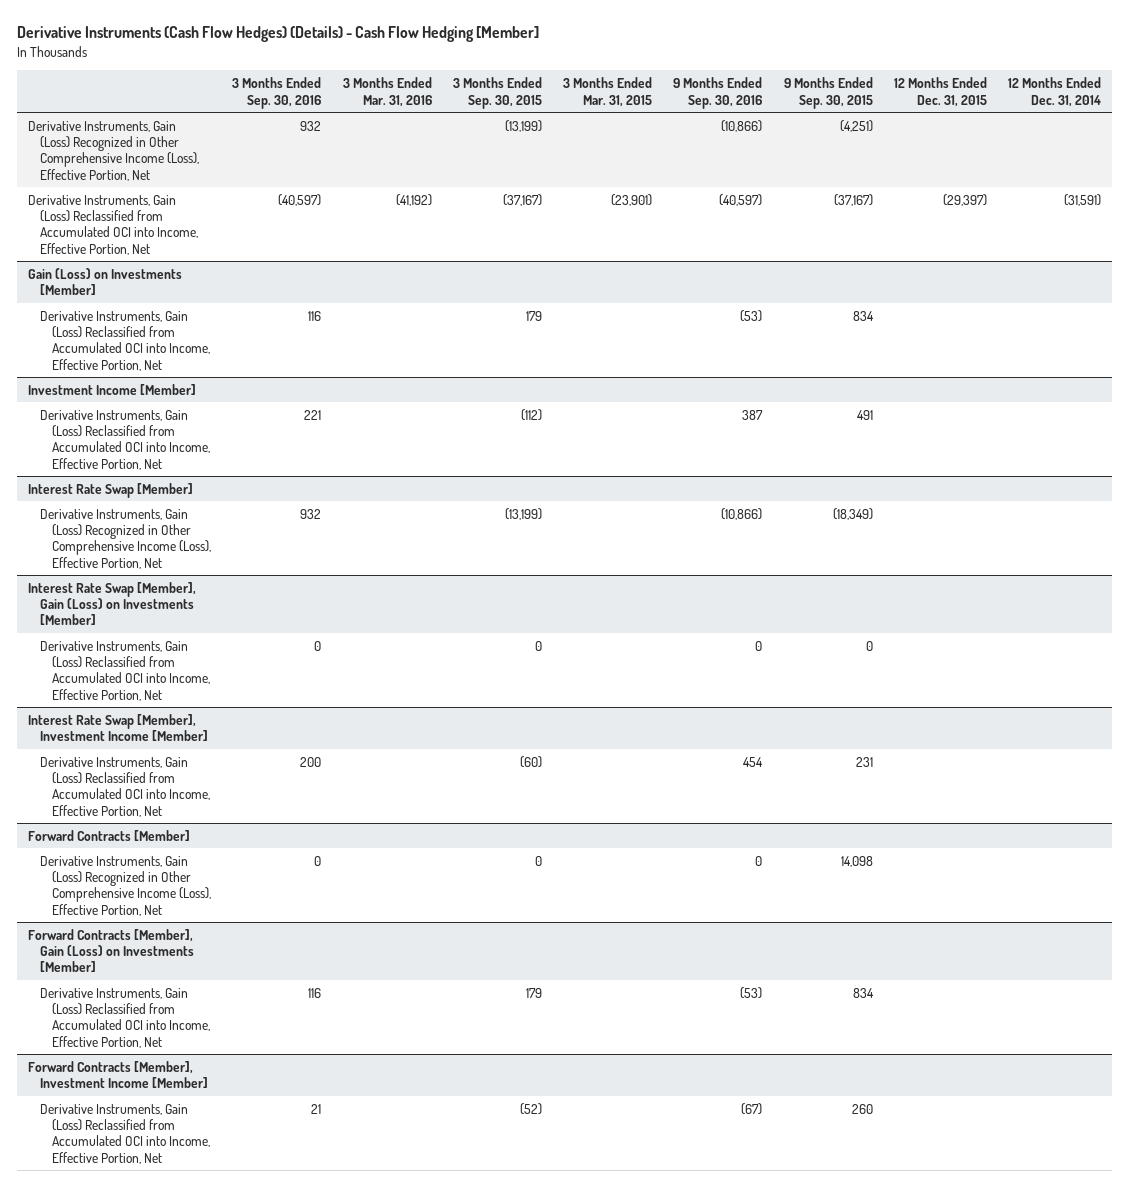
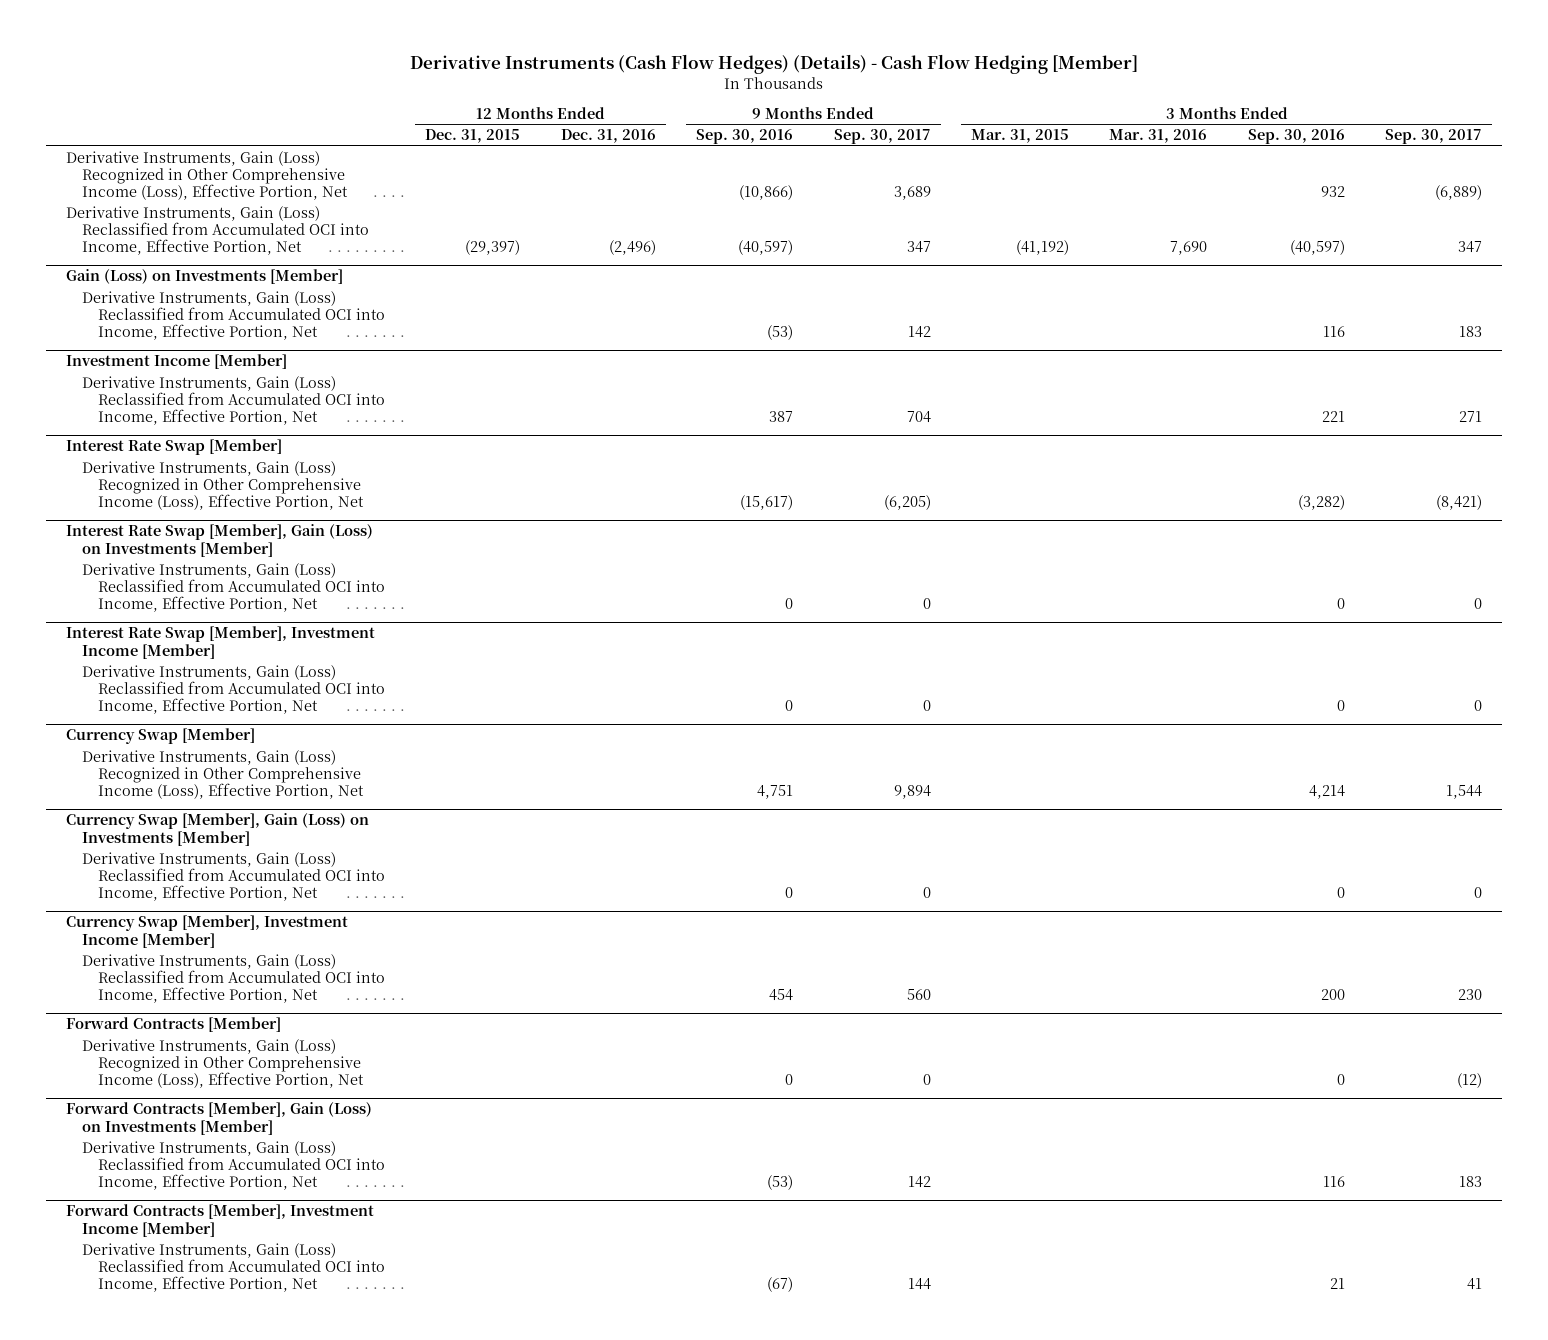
[452,77,542,109] 3 Months Ended Sep. 30, 2015 -> none
[783,77,873,109] 9 Months Ended Sep. 30, 2015 -> none
[1008,77,1102,107] 12 Months Ended Dec. 31, 2014 -> none
none -> [560,129,656,144] Dec. 31, 2016
none -> [833,129,931,145] Sep. 30, 2017
none -> [1385,129,1483,145] Sep. 30, 2017
[395,193,432,206] (41,192) -> [1170,241,1208,256] 7,690
[611,193,653,206] (23,901) -> [1015,240,1069,256] (41,192)
[300,508,322,519] 932 -> [1297,495,1345,511] (3,282)
[721,507,763,520] (10,866) -> [740,495,794,511] (15,617)
none -> [82,664,386,715] Derivative Instruments, Gain (Loss) Reclassified from Accumulated OCI into Income, Effective Portion, Net
none -> [66,728,256,745] Currency Swap [Member]
none -> [82,749,365,800] Derivative Instruments, Gain (Loss) Recognized in Other Comprehensive Income (Loss), Effective Portion, Net
none -> [66,813,370,846] Currency Swap [Member], Gain (Loss) on Investments [Member]
none -> [82,851,386,902] Derivative Instruments, Gain (Loss) Reclassified from Accumulated OCI into Income, Effective Portion, Net
none -> [66,915,349,948] Currency Swap [Member], Investment Income [Member]

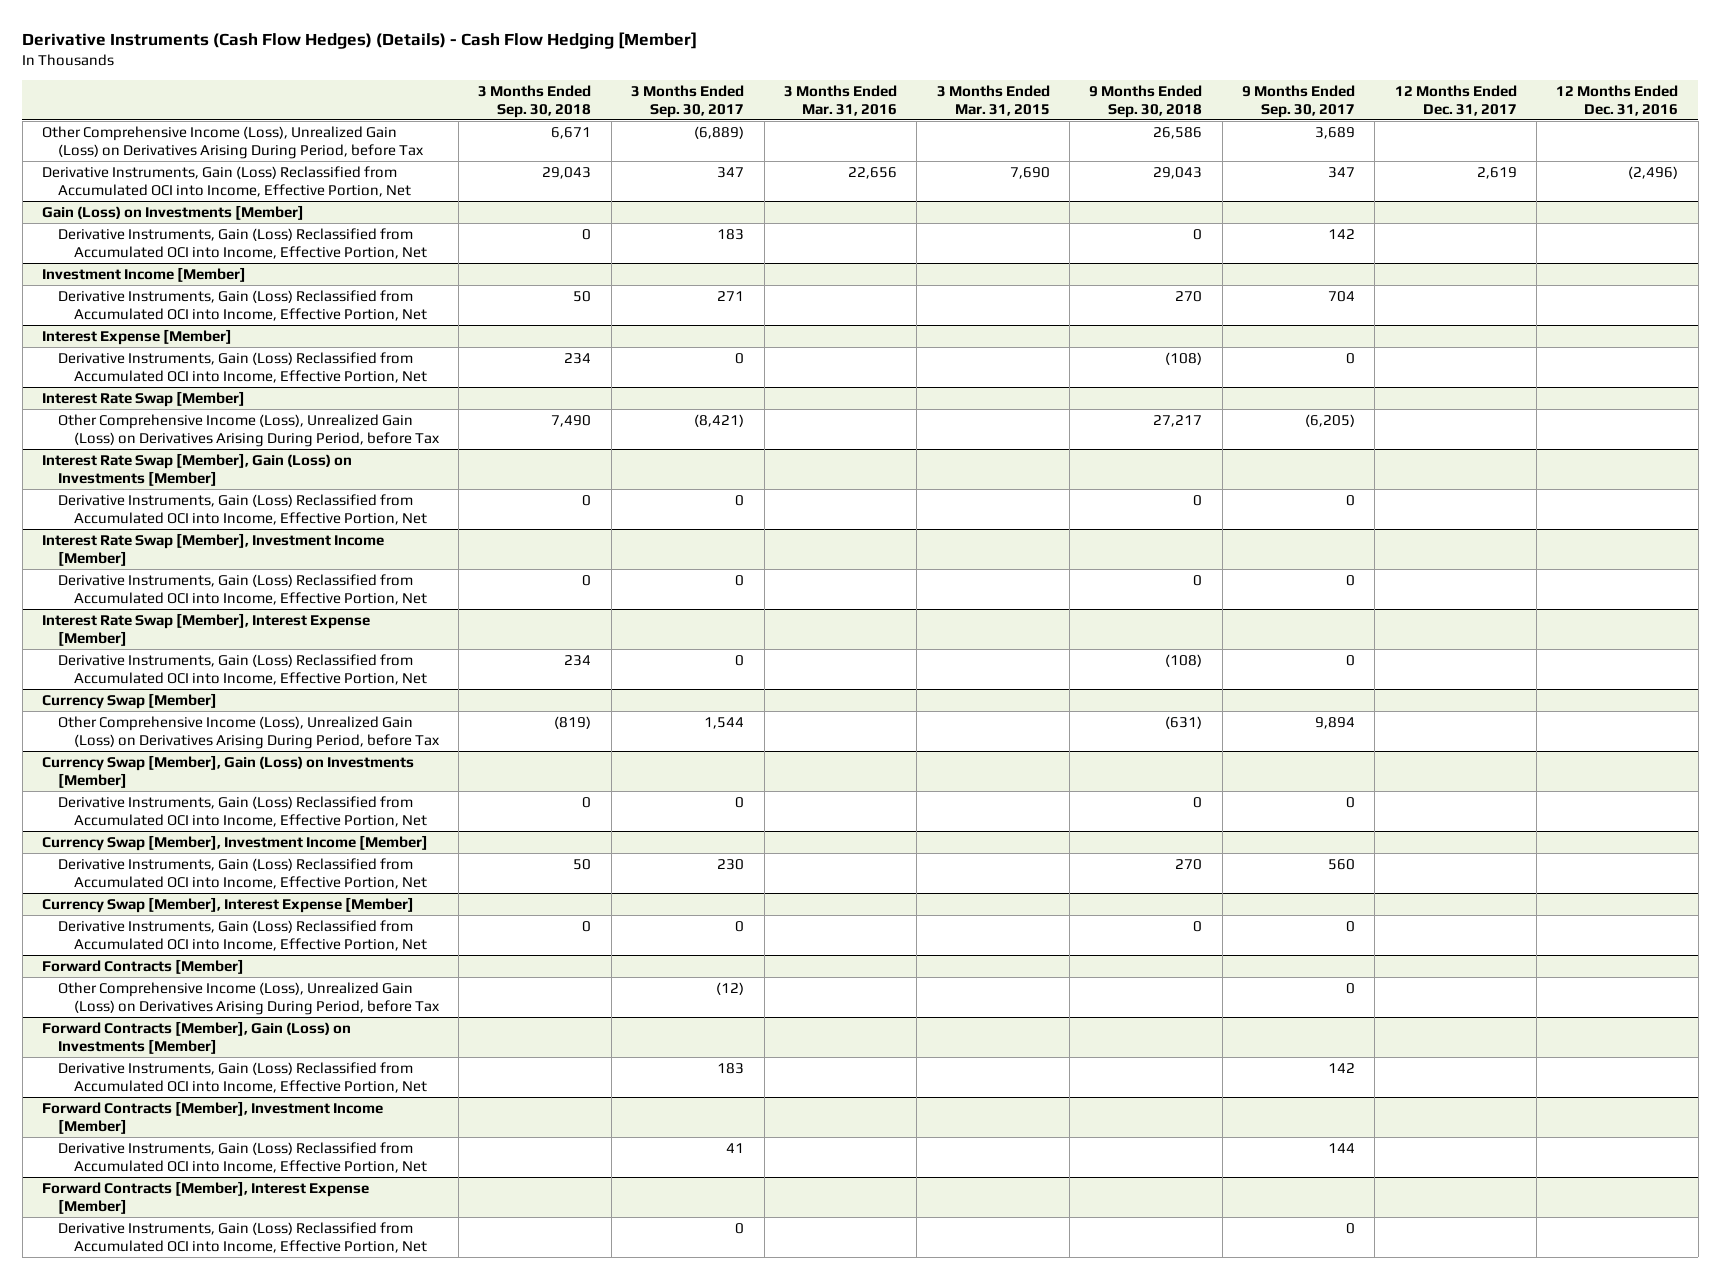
[425,129,521,144] Dec. 31, 2015 -> none
[696,129,794,145] Sep. 30, 2016 -> none
[1247,129,1345,145] Sep. 30, 2016 -> none
none -> [478,84,592,118] 3 Months Ended Sep. 30, 2018
none -> [1089,84,1203,118] 9 Months Ended Sep. 30, 2018
none -> [1394,84,1517,116] 12 Months Ended Dec. 31, 2017
[66,150,349,201] Derivative Instruments, Gain (Loss) Recognized in Other Comprehensive Income (Loss), Effective Portion, Net -> [41,125,424,159] Other Comprehensive Income (Loss), Unrealized Gain (Loss) on Derivatives Arising During Period, before Tax
[1015,240,1069,256] (41,192) -> [1009,166,1050,179] 7,690
[1170,241,1208,256] 7,690 -> [847,166,897,179] 22,656
none -> [41,328,232,345] Interest Expense [Member]
none -> [57,351,427,383] Derivative Instruments, Gain (Loss) Reclassified from Accumulated OCI into Income, Effective Portion, Net
[82,460,365,511] Derivative Instruments, Gain (Loss) Recognized in Other Comprehensive Income (Loss), Effective Portion, Net -> [57,413,440,447] Other Comprehensive Income (Loss), Unrealized Gain (Loss) on Derivatives Arising During Period, before Tax
none -> [41,612,370,646] Interest Rate Swap [Member], Interest Expense [Member]
none -> [57,653,427,685] Derivative Instruments, Gain (Loss) Reclassified from Accumulated OCI into Income, Effective Portion, Net
[82,749,365,800] Derivative Instruments, Gain (Loss) Recognized in Other Comprehensive Income (Loss), Effective Portion, Net -> [57,715,440,749] Other Comprehensive Income (Loss), Unrealized Gain (Loss) on Derivatives Arising During Period, before Tax
none -> [41,896,414,913] Currency Swap [Member], Interest Expense [Member]
none -> [57,919,427,951] Derivative Instruments, Gain (Loss) Reclassified from Accumulated OCI into Income, Effective Portion, Net
[82,1038,365,1089] Derivative Instruments, Gain (Loss) Recognized in Other Comprehensive Income (Loss), Effective Portion, Net -> none
none -> [57,981,440,1015] Other Comprehensive Income (Loss), Unrealized Gain (Loss) on Derivatives Arising During Period, before Tax
none -> [41,1180,369,1214] Forward Contracts [Member], Interest Expense [Member]
none -> [57,1221,427,1253] Derivative Instruments, Gain (Loss) Reclassified from Accumulated OCI into Income, Effective Portion, Net

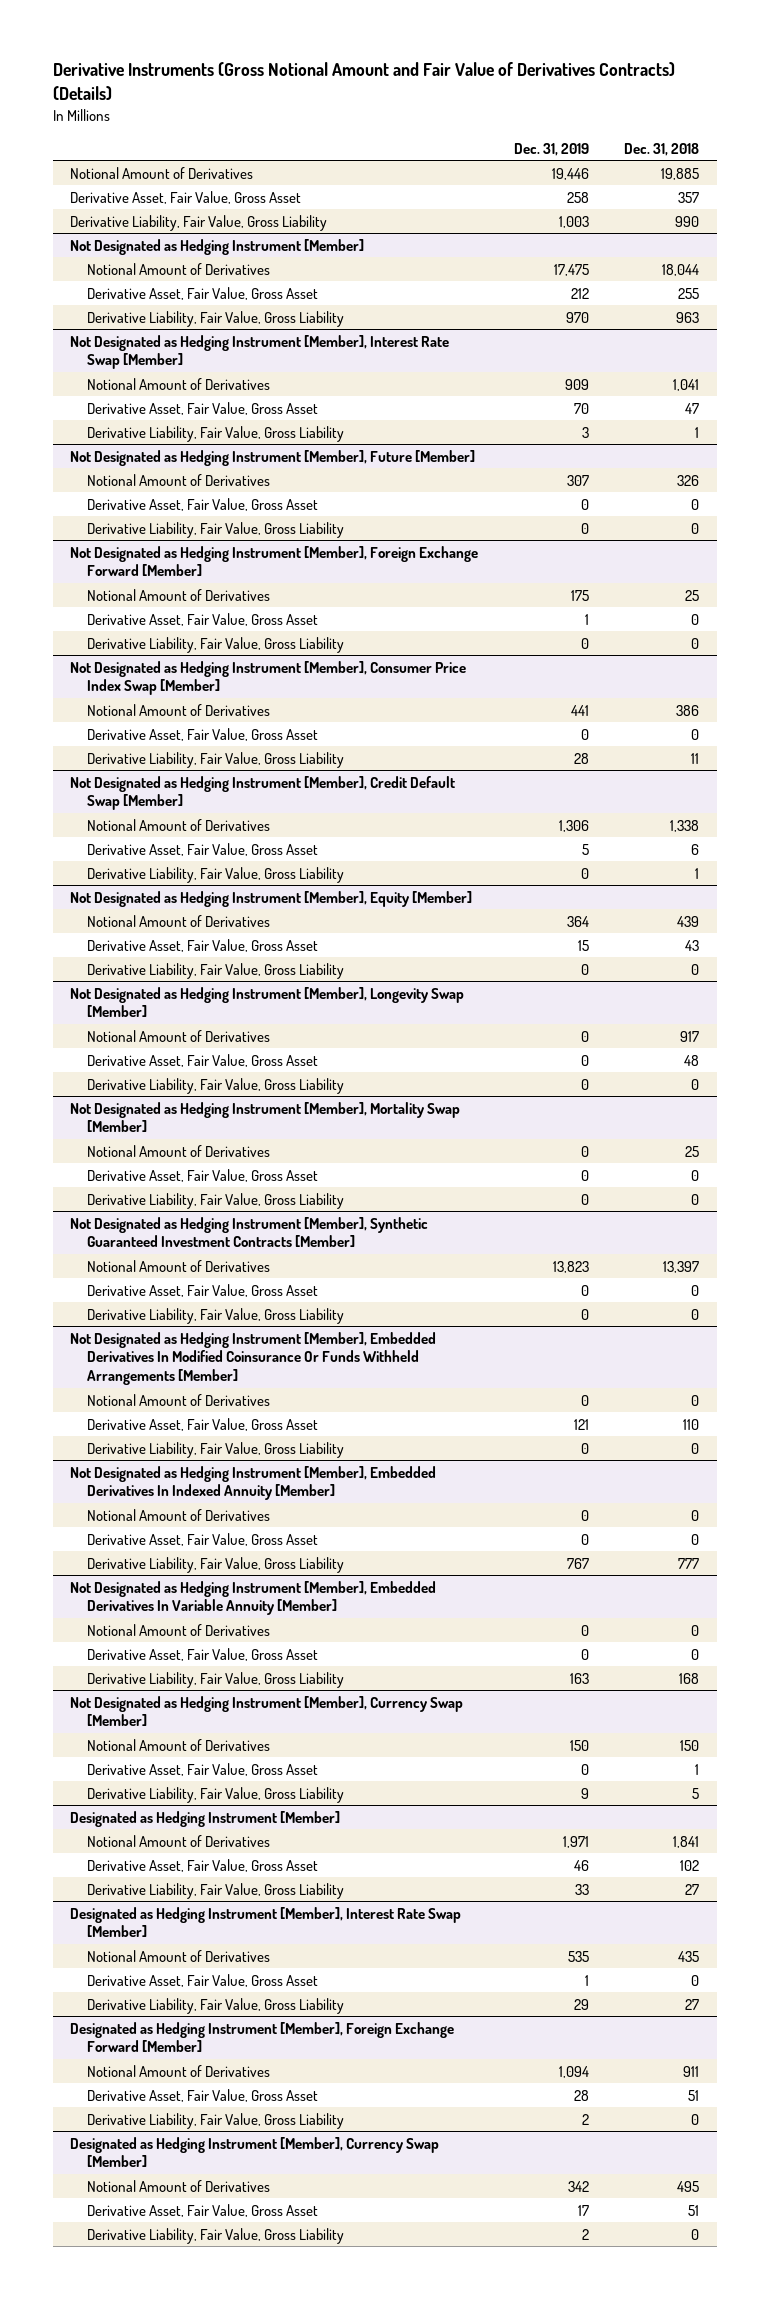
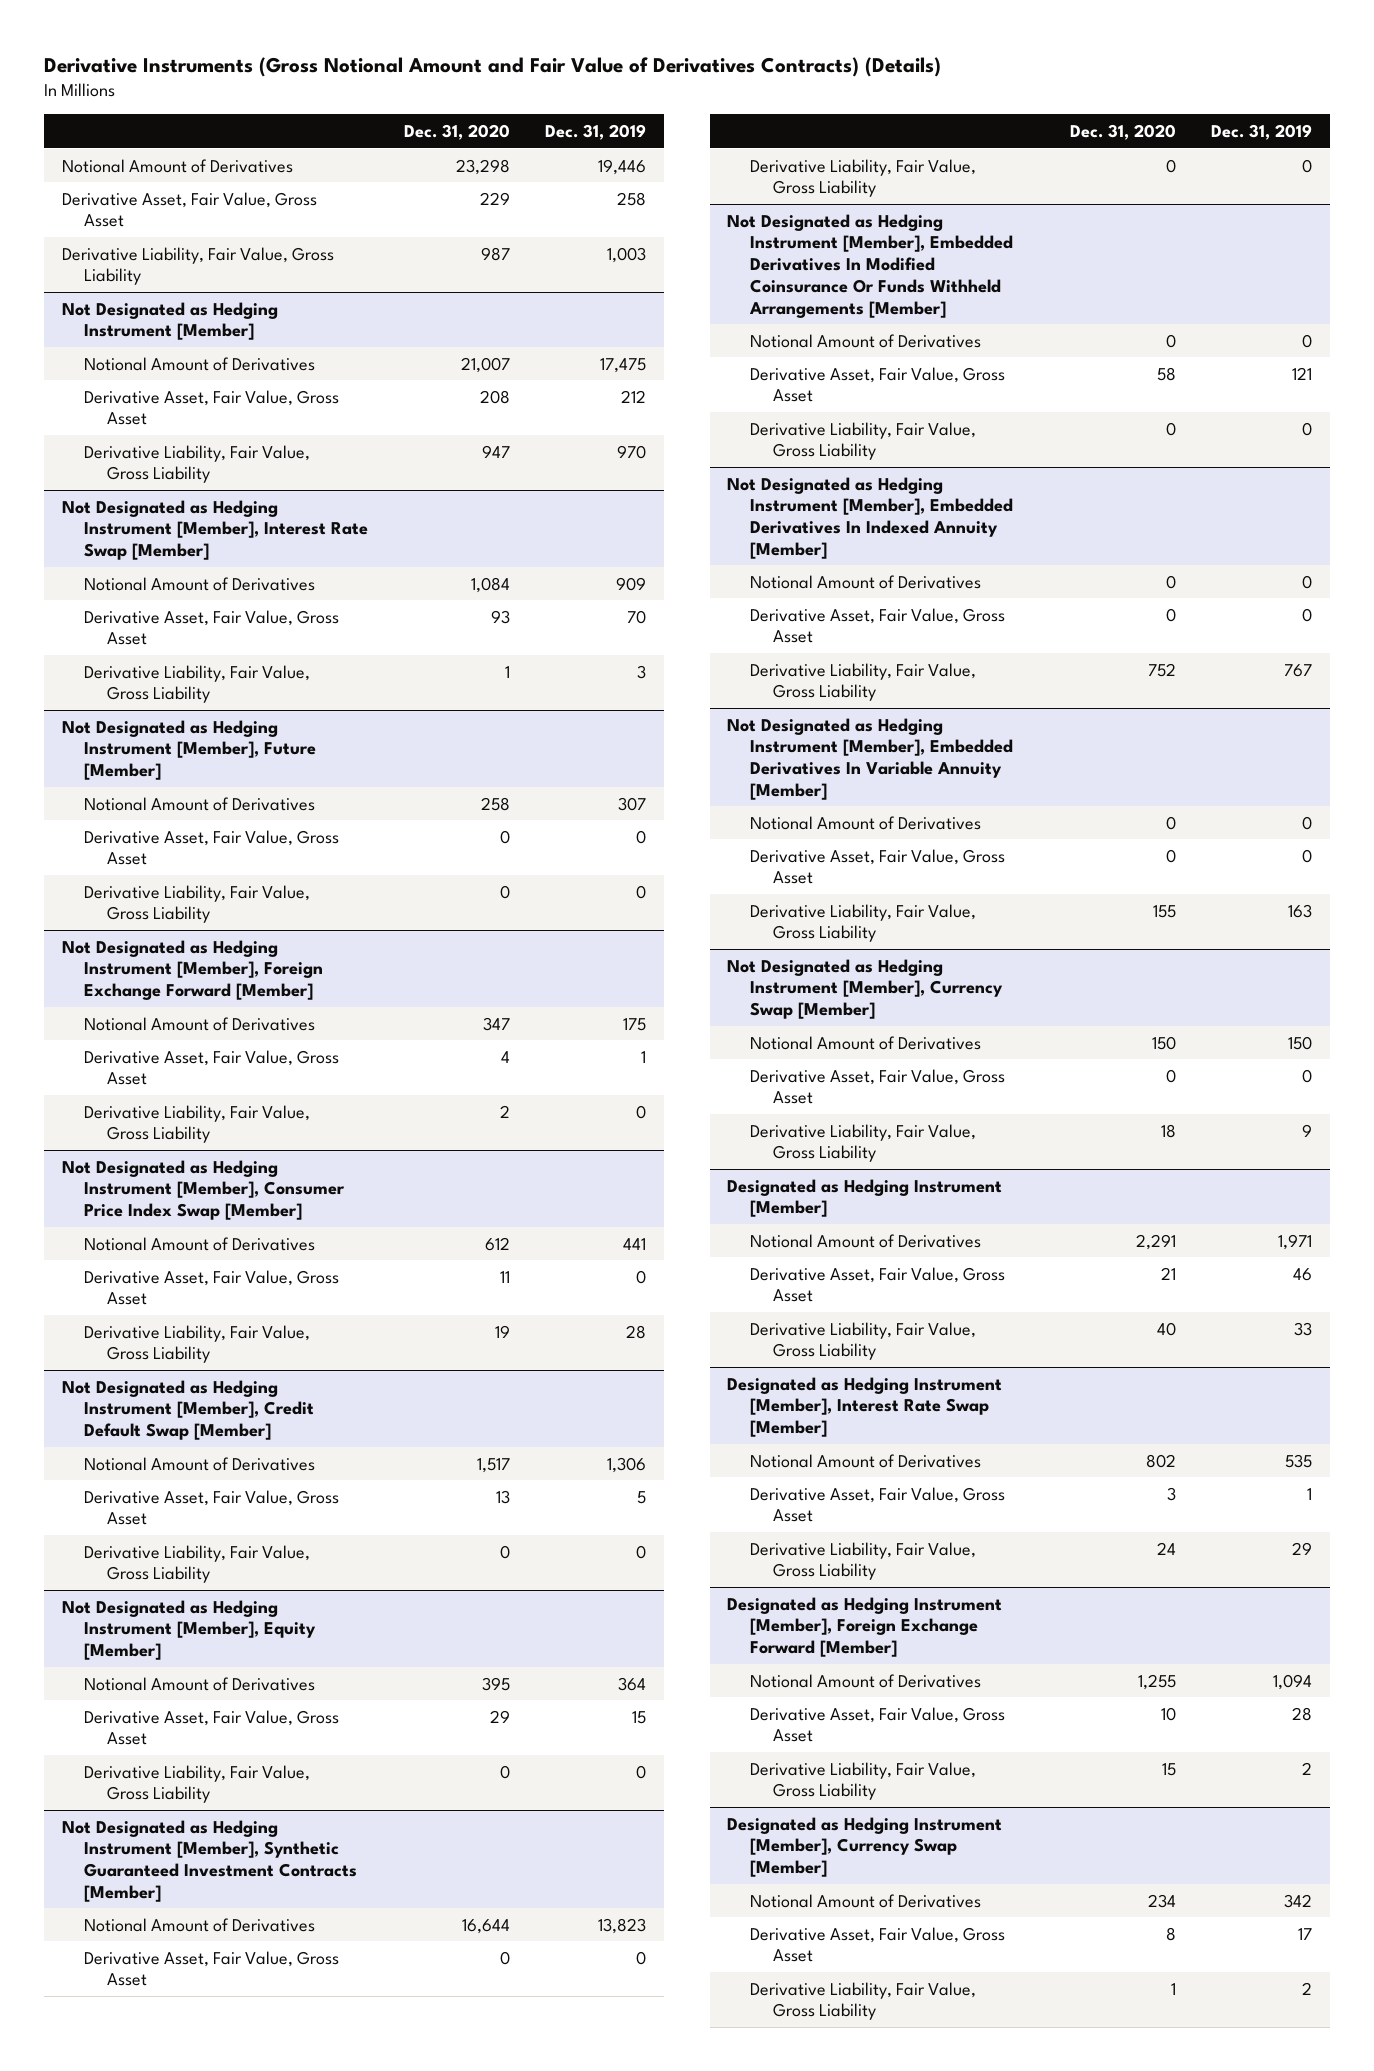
[624,142,700,156] Dec. 31, 2018 -> none
none -> [403,124,510,141] Dec. 31, 2020
[70,986,465,1018] Not Designated as Hedging Instrument [Member], Longevity Swap [Member] -> none
[86,1029,270,1042] Notional Amount of Derivatives -> none
[86,1053,318,1067] Derivative Asset, Fair Value, Gross Asset -> none
[86,1077,344,1094] Derivative Liability, Fair Value, Gross Liability -> none
[70,1101,461,1133] Not Designated as Hedging Instrument [Member], Mortality Swap [Member] -> none
[86,1144,270,1157] Notional Amount of Derivatives -> none
[86,1168,318,1182] Derivative Asset, Fair Value, Gross Asset -> none
[86,1192,344,1209] Derivative Liability, Fair Value, Gross Liability -> none

